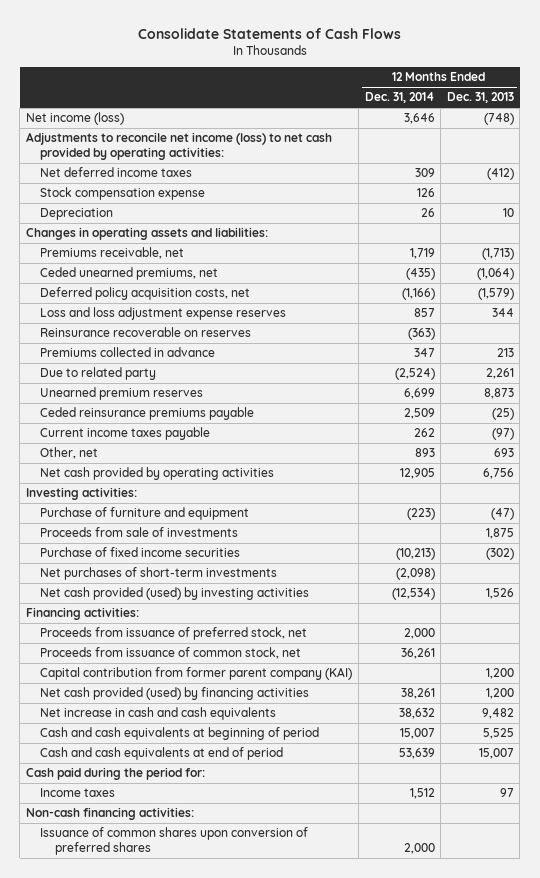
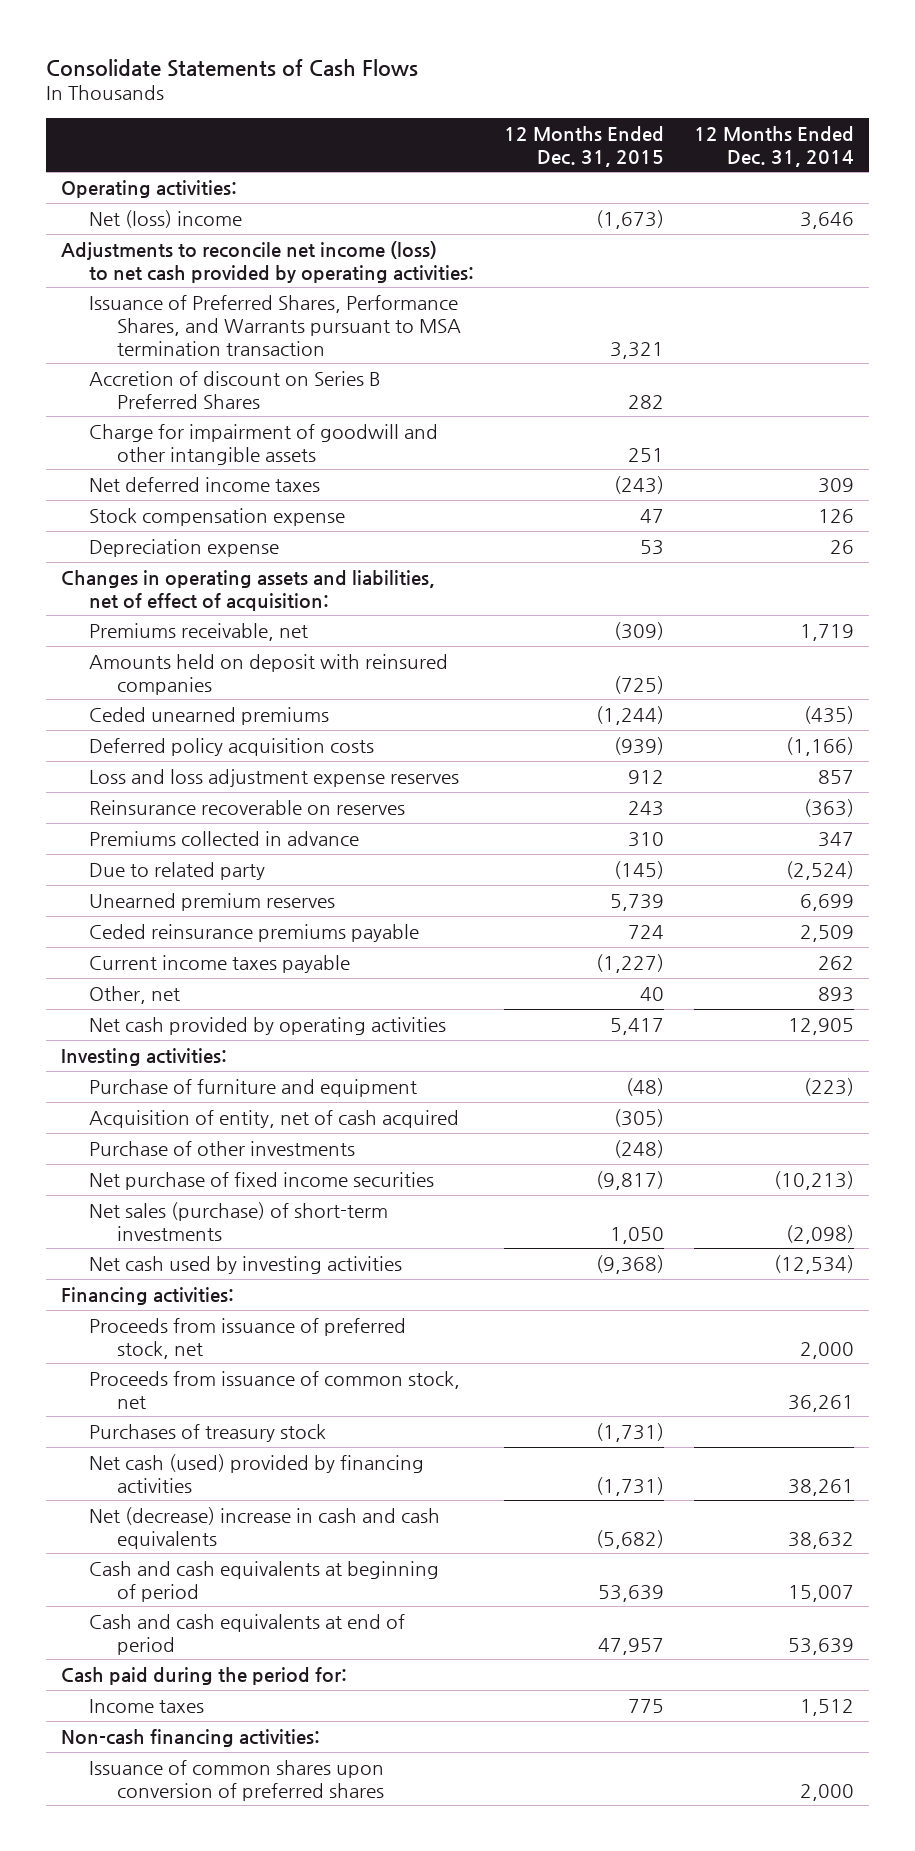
[446,92,514,104] Dec. 31, 2013 -> none
none -> [503,125,664,167] 12 Months Ended Dec. 31, 2015
none -> [60,179,237,198] Operating activities:
[26,112,125,126] Net income (loss) -> [88,209,242,228] Net (loss) income
none -> [88,294,461,356] Issuance of Preferred Shares, Performance Shares, and Warrants pursuant to MSA termination transaction
none -> [88,370,381,409] Accretion of discount on Series B Preferred Shares
none -> [88,423,438,465] Charge for impairment of goodwill and other intangible assets
[40,208,114,221] Depreciation -> [88,538,279,557] Depreciation expense
[26,227,269,241] Changes in operating assets and liabilities: -> [60,569,435,611] Changes in operating assets and liabilities, net of effect of acquisition:
none -> [88,653,448,695] Amounts held on deposit with reinsured companies
[40,267,219,281] Ceded unearned premiums, net -> [88,706,329,725] Ceded unearned premiums
[40,287,251,301] Deferred policy acquisition costs, net -> [88,737,374,756] Deferred policy acquisition costs
[40,527,239,538] Proceeds from sale of investments -> none
none -> [88,1109,459,1128] Acquisition of entity, net of cash acquired
none -> [88,1140,355,1156] Purchase of other investments
[40,547,241,558] Purchase of fixed income securities -> [88,1171,434,1190] Net purchase of fixed income securities
[40,567,278,581] Net purchases of short-term investments -> [88,1201,388,1241] Net sales (purchase) of short-term investments
[40,587,310,601] Net cash provided (used) by investing activities -> [88,1255,402,1274] Net cash used by investing activities
[40,667,353,681] Capital contribution from former parent company (KAI) -> none
none -> [88,1423,326,1442] Purchases of treasury stock
[40,687,310,701] Net cash provided (used) by financing activities -> [88,1453,424,1493] Net cash (used) provided by financing activities
[40,707,277,721] Net increase in cash and cash equivalents -> [88,1506,440,1549] Net (decrease) increase in cash and cash equivalents

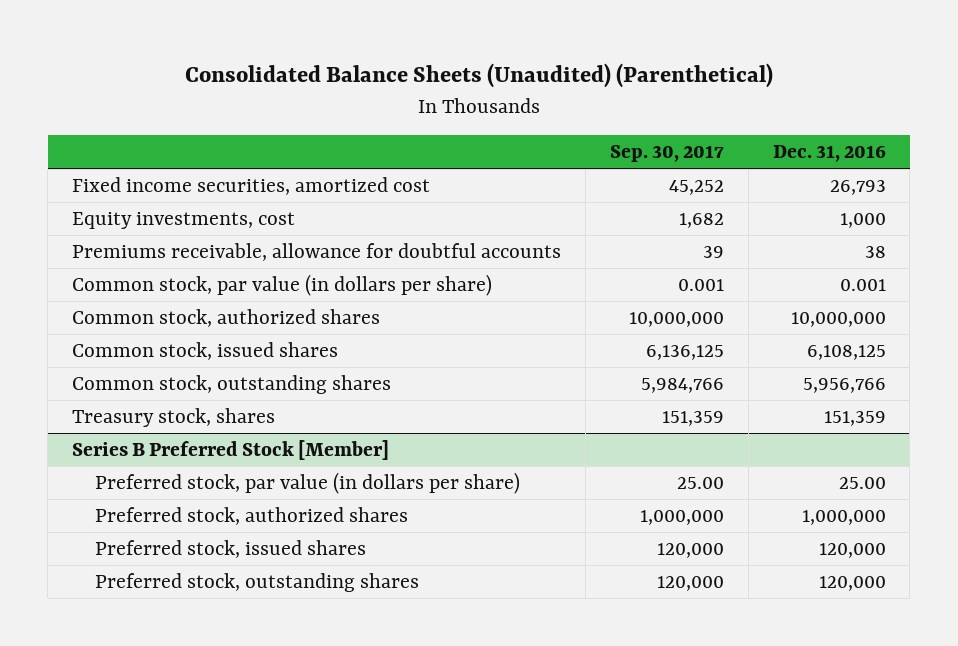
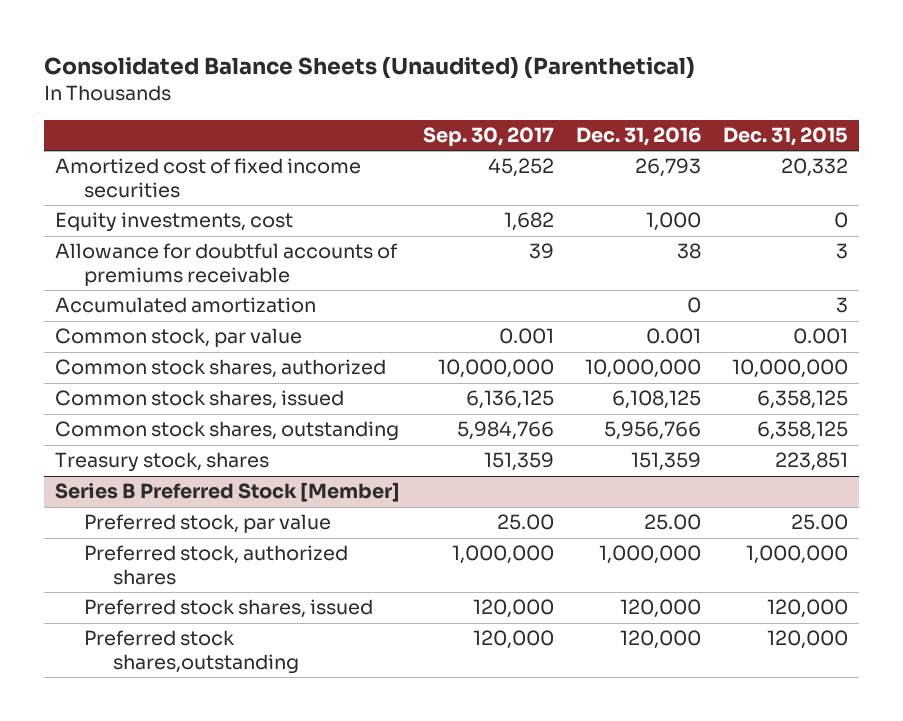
none -> [723,126,849,146] Dec. 31, 2015
[72,176,431,195] Fixed income securities, amortized cost -> [55,158,362,199] Amortized cost of fixed income securities
[72,242,562,261] Premiums receivable, allowance for doubtful accounts -> [55,243,399,287] Allowance for doubtful accounts of premiums receivable
none -> [55,297,317,314] Accumulated amortization
[72,273,493,296] Common stock, par value (in dollars per share) -> [55,328,303,348] Common stock, par value
[72,308,381,327] Common stock, authorized shares -> [55,359,387,379] Common stock shares, authorized
[72,341,339,360] Common stock, issued shares -> [55,390,345,410] Common stock shares, issued
[72,374,392,394] Common stock, outstanding shares -> [55,421,400,442] Common stock shares, outstanding
[95,471,521,494] Preferred stock, par value (in dollars per share) -> [84,514,332,534] Preferred stock, par value
[95,539,367,558] Preferred stock, issued shares -> [84,599,374,619] Preferred stock shares, issued
[95,572,420,592] Preferred stock, outstanding shares -> [84,630,299,675] Preferred stock shares,outstanding

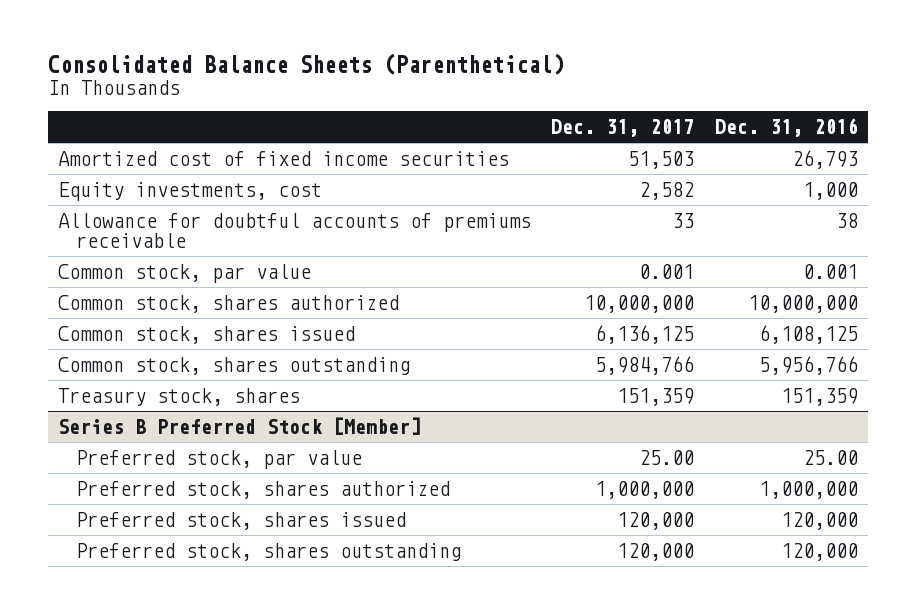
[44,56,696,80] Consolidated Balance Sheets (Unaudited) (Parenthetical) -> [47,53,564,76] Consolidated Balance Sheets (Parenthetical)
[422,126,554,146] Sep. 30, 2017 -> none
[723,126,849,146] Dec. 31, 2015 -> none
none -> [551,119,695,138] Dec. 31, 2017
[55,297,317,314] Accumulated amortization -> none
[55,359,387,379] Common stock shares, authorized -> [58,294,400,313] Common stock, shares authorized
[55,390,345,410] Common stock shares, issued -> [58,325,356,344] Common stock, shares issued
[55,421,400,442] Common stock shares, outstanding -> [58,356,411,375] Common stock, shares outstanding
[84,545,349,586] Preferred stock, authorized shares -> [76,480,451,499] Preferred stock, shares authorized
[84,599,374,619] Preferred stock shares, issued -> [76,511,407,530] Preferred stock, shares issued
[84,630,299,675] Preferred stock shares,outstanding -> [76,542,462,561] Preferred stock, shares outstanding

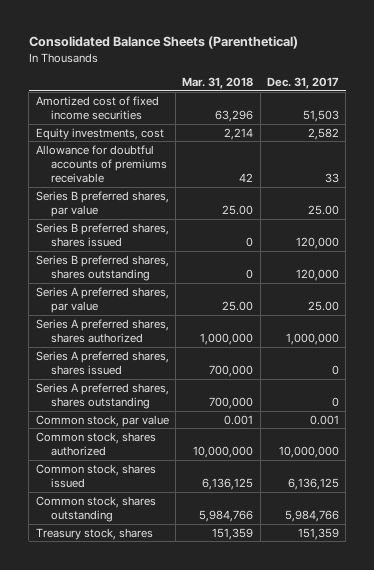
[714,118,858,138] Dec. 31, 2016 -> none
none -> [182,76,254,89] Mar. 31, 2018
none -> [35,190,169,218] Series B preferred shares, par value
none -> [35,222,169,248] Series B preferred shares, shares issued
none -> [35,254,169,282] Series B preferred shares, shares outstanding
none -> [35,286,169,314] Series A preferred shares, par value
none -> [35,318,169,344] Series A preferred shares, shares authorized
none -> [35,350,169,376] Series A preferred shares, shares issued
none -> [35,382,169,410] Series A preferred shares, shares outstanding
[58,416,422,435] Series B Preferred Stock [Member] -> none
[76,449,363,469] Preferred stock, par value -> none
[76,480,451,499] Preferred stock, shares authorized -> none
[76,511,407,530] Preferred stock, shares issued -> none
[76,542,462,561] Preferred stock, shares outstanding -> none

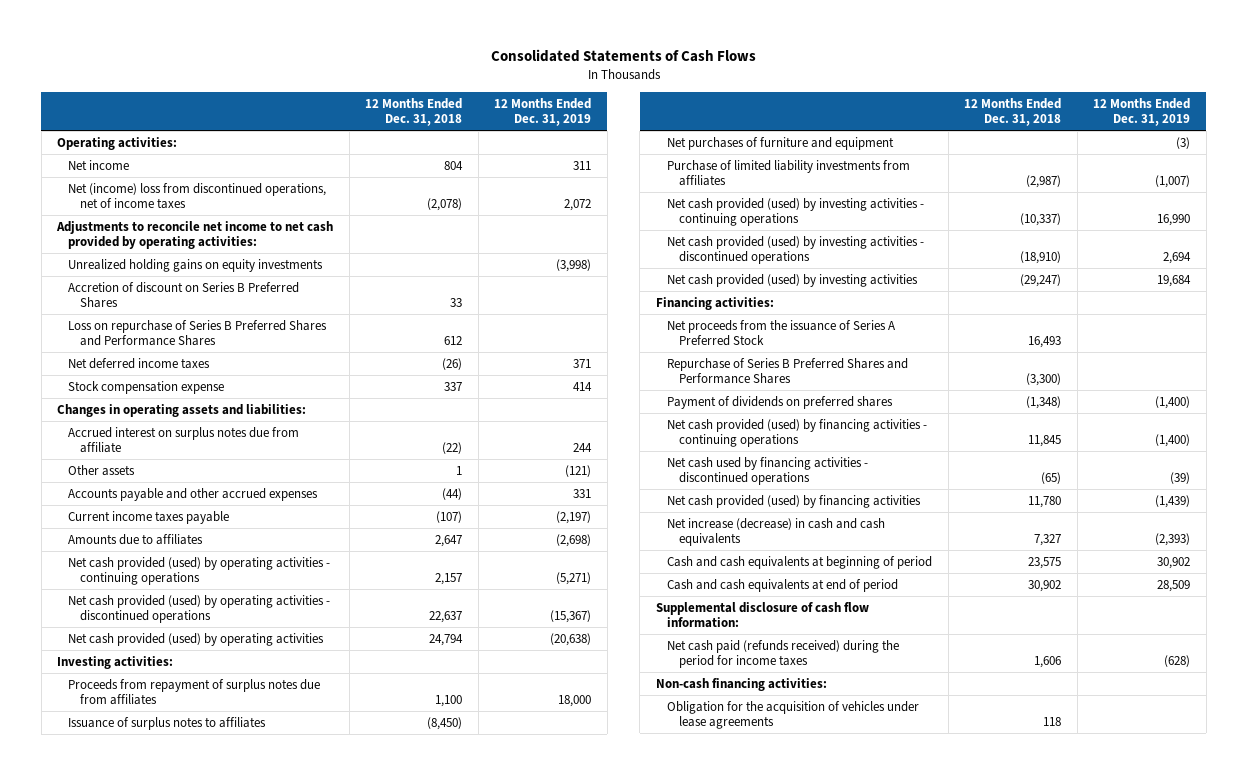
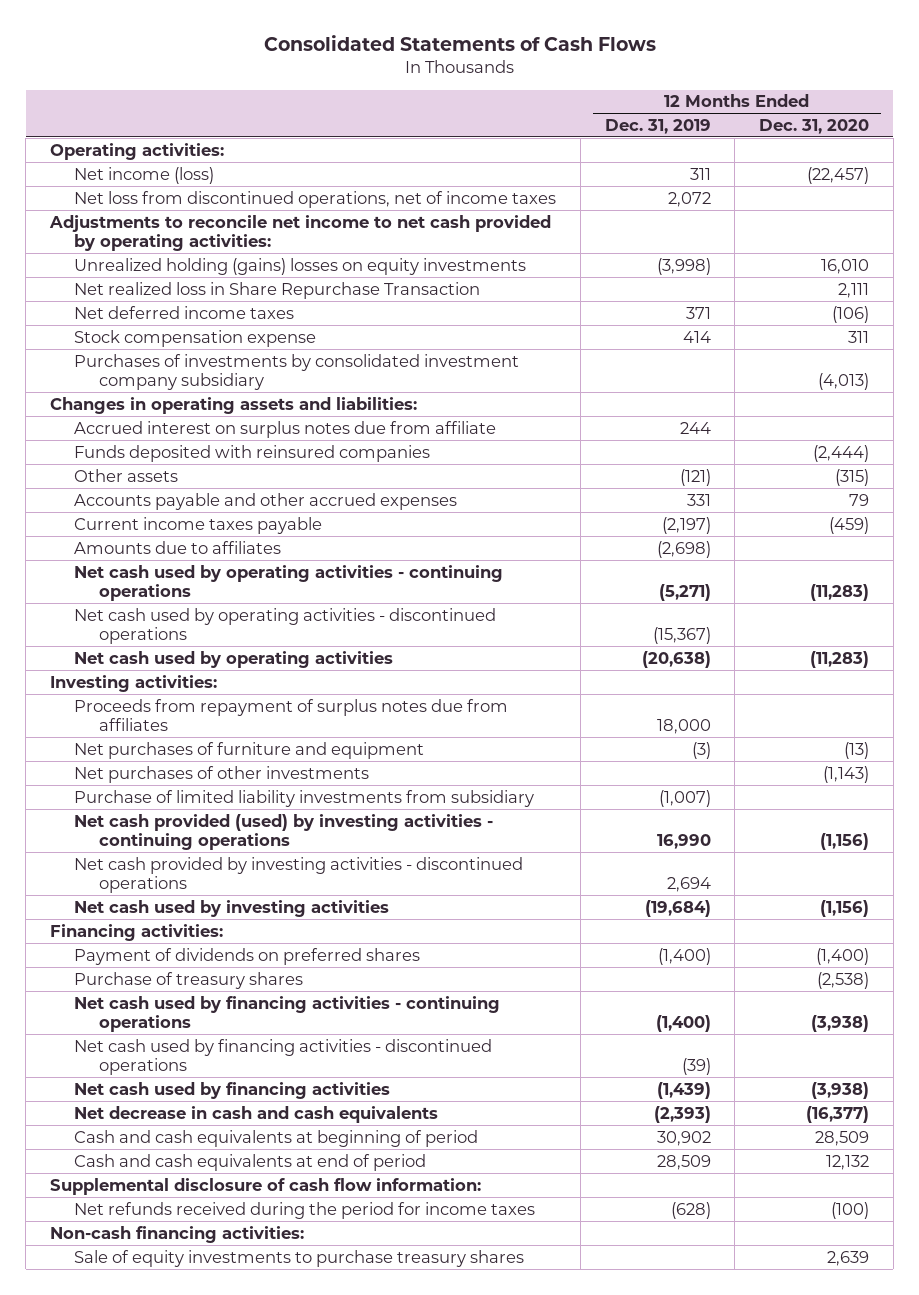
[365,97,463,127] 12 Months Ended Dec. 31, 2018 -> none
none -> [759,118,870,134] Dec. 31, 2020
[68,159,130,170] Net income -> [74,166,215,184] Net income (loss)
[68,182,327,210] Net (income) loss from discontinued operations, net of income taxes -> [74,190,557,208] Net loss from discontinued operations, net of income taxes
[68,281,300,309] Accretion of discount on Series B Preferred Shares -> none
[68,319,328,347] Loss on repurchase of Series B Preferred Shares and Performance Shares -> none
[68,258,324,272] Unrealized holding gains on equity investments -> [74,257,527,275] Unrealized holding (gains) losses on equity investments
none -> [74,281,481,299] Net realized loss in Share Repurchase Transaction
none -> [74,353,520,390] Purchases of investments by consolidated investment company subsidiary
none -> [74,444,431,462] Funds deposited with reinsured companies
[68,556,331,586] Net cash provided (used) by operating activities - continuing operations -> [74,564,504,601] Net cash used by operating activities - continuing operations
[68,594,331,624] Net cash provided (used) by operating activities - discontinued operations -> [74,607,497,644] Net cash used by operating activities - discontinued operations
[68,632,325,646] Net cash provided (used) by operating activities -> [74,650,394,668] Net cash used by operating activities
[68,716,267,730] Issuance of surplus notes to affiliates -> none
none -> [74,765,370,783] Net purchases of other investments
[667,159,911,187] Purchase of limited liability investments from affiliates -> [74,789,535,807] Purchase of limited liability investments from subsidiary
[667,235,925,265] Net cash provided (used) by investing activities - discontinued operations -> [74,856,524,893] Net cash provided by investing activities - discontinued operations
[667,273,919,287] Net cash provided (used) by investing activities -> [74,899,390,917] Net cash used by investing activities
[1157,274,1192,287] 19,684 -> [644,899,711,917] (19,684)
[667,319,897,347] Net proceeds from the issuance of Series A Preferred Stock -> none
[667,357,909,385] Repurchase of Series B Preferred Shares and Performance Shares -> none
none -> [74,971,304,989] Purchase of treasury shares
[667,418,928,448] Net cash provided (used) by financing activities - continuing operations -> [74,995,501,1032] Net cash used by financing activities - continuing operations
[667,494,922,508] Net cash provided (used) by financing activities -> [74,1081,391,1099] Net cash used by financing activities
[667,517,886,547] Net increase (decrease) in cash and cash equivalents -> [74,1105,439,1123] Net decrease in cash and cash equivalents
[667,639,900,669] Net cash paid (refunds received) during the period for income taxes -> [74,1201,536,1219] Net refunds received during the period for income taxes
[667,700,920,730] Obligation for the acquisition of vehicles under lease agreements -> none
none -> [74,1249,525,1267] Sale of equity investments to purchase treasury shares

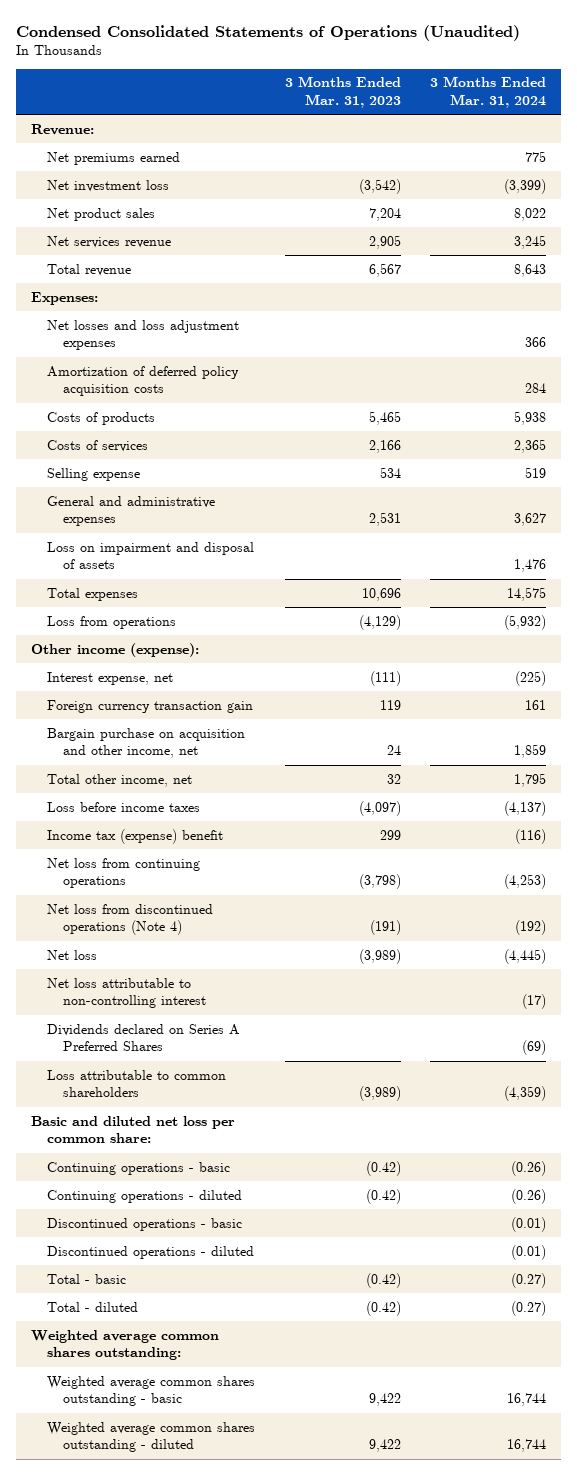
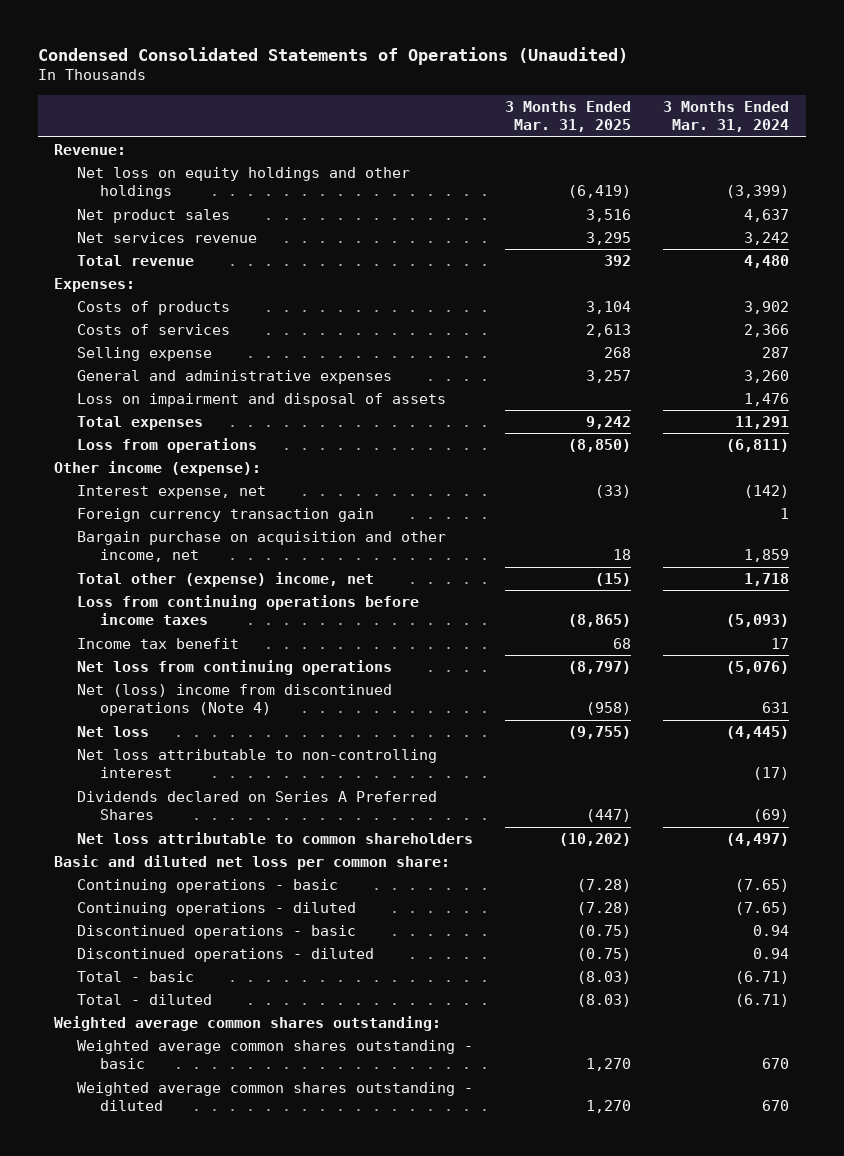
[284,76,401,108] 3 Months Ended Mar. 31, 2023 -> none
none -> [505,100,632,133] 3 Months Ended Mar. 31, 2025
[46,151,180,165] Net premiums earned -> none
[46,179,169,192] Net investment loss -> [77,166,411,200] Net loss on equity holdings and other holdings
[514,207,547,221] 8,022 -> [744,208,790,222] 4,637
[514,234,547,249] 3,245 -> [744,231,790,245] 3,242
[514,263,547,277] 8,643 -> [744,254,790,268] 4,480
[46,319,239,351] Net losses and loss adjustment expenses -> none
[46,365,239,397] Amortization of deferred policy acquisition costs -> none
[514,410,547,425] 5,938 -> [744,300,790,314] 3,902
[514,438,547,453] 2,365 -> [744,323,790,337] 2,366
[525,466,547,478] 519 -> [762,346,790,358] 287
[514,513,547,527] 3,627 -> [744,369,790,383] 3,260
[507,586,547,601] 14,575 -> [735,415,790,429] 11,291
[504,614,547,630] (5,932) -> [726,438,790,452] (6,811)
[515,670,547,686] (225) -> [744,484,790,498] (142)
[525,699,547,710] 161 -> [780,507,790,519] 1
[46,773,192,787] Total other income, net -> [77,571,375,587] Total other (expense) income, net
[514,772,547,787] 1,795 -> [744,572,790,586] 1,718
[46,801,200,812] Loss before income taxes -> [77,594,420,626] Loss from continuing operations before income taxes
[504,800,547,816] (4,137) -> [726,614,790,628] (5,093)
[46,828,223,844] Income tax (expense) benefit -> [77,637,240,649] Income tax benefit
[515,828,547,844] (116) -> [771,637,790,649] 17
[504,874,547,890] (4,253) -> [726,660,790,674] (5,076)
[46,903,213,936] Net loss from discontinued operations (Note 4) -> [77,683,393,717] Net (loss) income from discontinued operations (Note 4)
[515,920,547,936] (192) -> [762,702,790,714] 631
[46,1069,226,1098] Loss attributable to common shareholders -> [77,831,474,844] Net loss attributable to common shareholders
[504,1086,547,1102] (4,359) -> [726,832,790,846] (4,497)
[511,1160,547,1176] (0.26) -> [735,878,790,892] (7.65)
[511,1188,547,1204] (0.26) -> [735,901,790,915] (7.65)
[511,1216,547,1232] (0.01) -> [753,924,790,936] 0.94
[511,1244,547,1260] (0.01) -> [753,947,790,959] 0.94
[511,1272,547,1288] (0.27) -> [735,970,790,984] (6.71)
[511,1300,547,1316] (0.27) -> [735,993,790,1007] (6.71)
[507,1393,547,1407] 16,744 -> [762,1058,790,1070] 670
[507,1439,547,1453] 16,744 -> [762,1100,790,1112] 670

